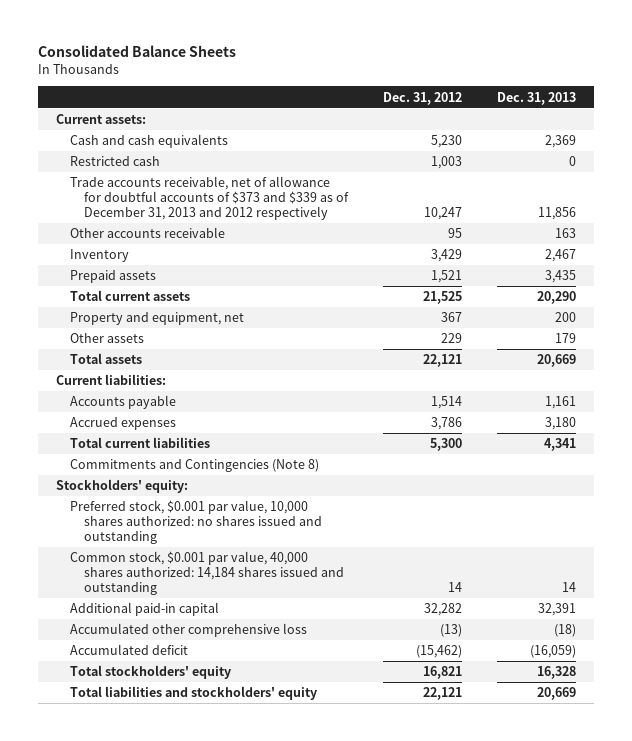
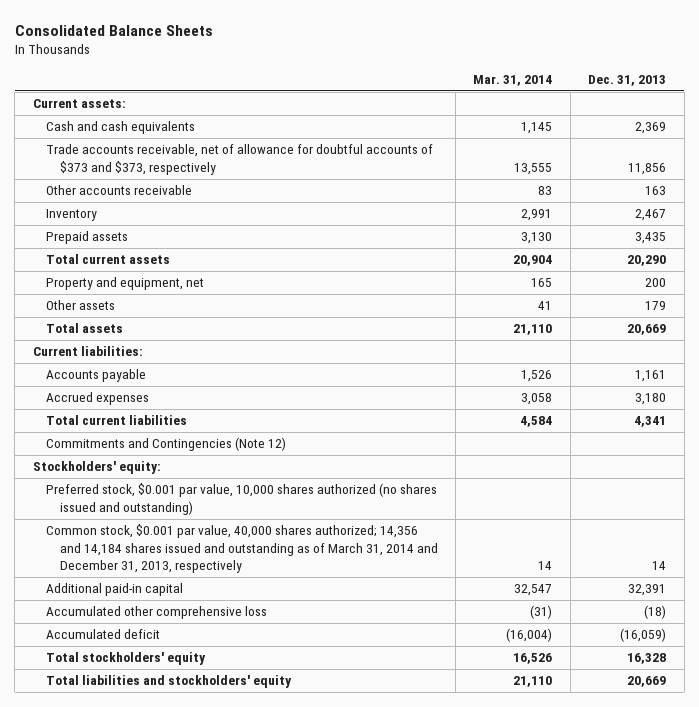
[383,91,463,105] Dec. 31, 2012 -> none
none -> [473,75,553,87] Mar. 31, 2014
[69,156,160,167] Restricted cash -> none
[69,176,349,220] Trade accounts receivable, net of allowance for doubtful accounts of $373 and $339 as of December 31, 2013 and 2012 respectively -> [46,144,434,175] Trade accounts receivable, net of allowance for doubtful accounts of $373 and $373, respectively
[69,459,319,473] Commitments and Contingencies (Note 8) -> [46,437,287,452] Commitments and Contingencies (Note 12)
[69,500,322,544] Preferred stock, $0.001 par value, 10,000 shares authorized: no shares issued and outstanding -> [46,483,438,515] Preferred stock, $0.001 par value, 10,000 shares authorized (no shares issued and outstanding)
[69,551,344,595] Common stock, $0.001 par value, 40,000 shares authorized: 14,184 shares issued and outstanding -> [46,524,438,574] Common stock, $0.001 par value, 40,000 shares authorized; 14,356 and 14,184 shares issued and outstanding as of March 31, 2014 and December 31, 2013, respectively

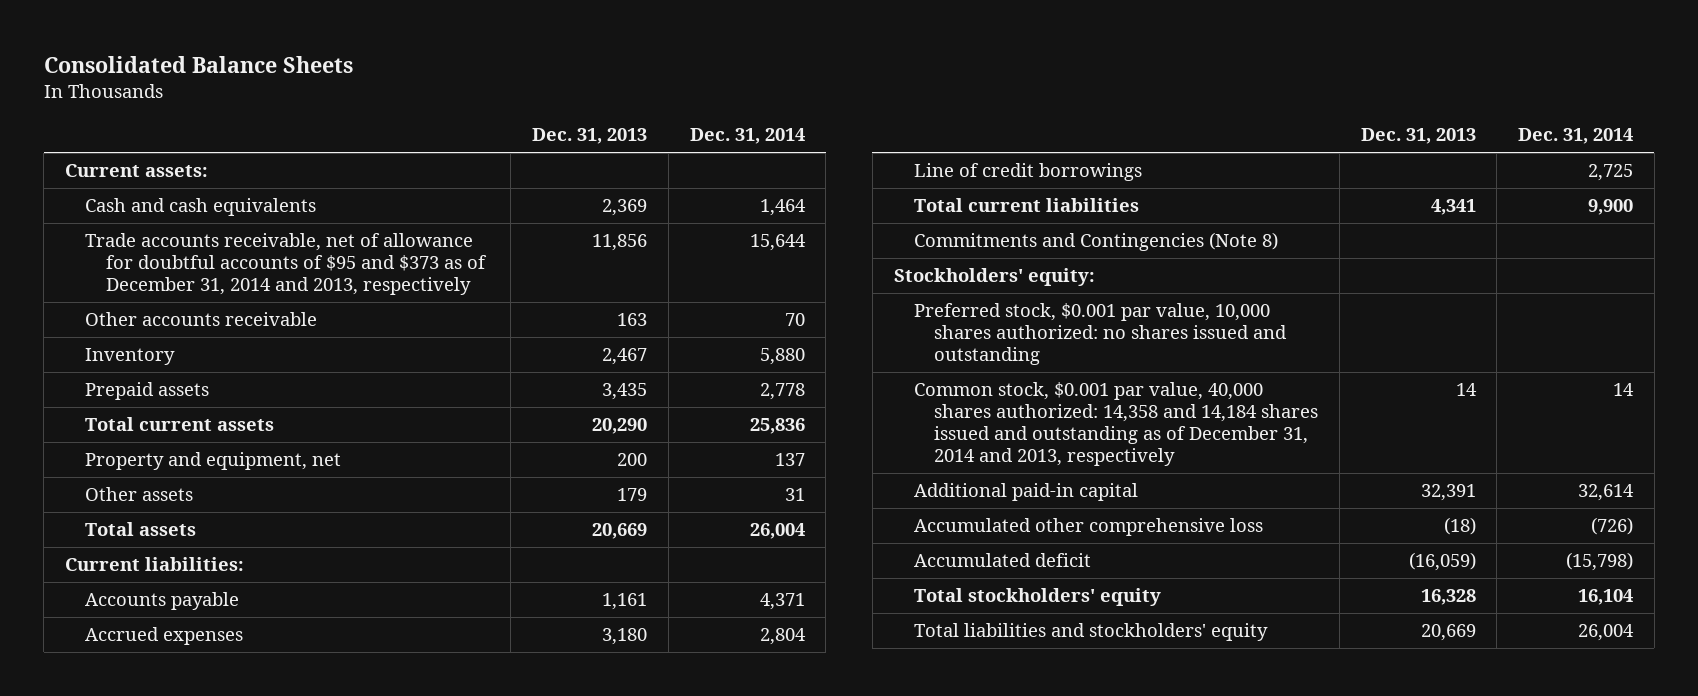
[473,75,553,87] Mar. 31, 2014 -> none
none -> [689,128,805,145] Dec. 31, 2014
[46,144,434,175] Trade accounts receivable, net of allowance for doubtful accounts of $373 and $373, respectively -> [85,233,487,296] Trade accounts receivable, net of allowance for doubtful accounts of $95 and $373 as of December 31, 2014 and 2013, respectively
none -> [913,163,1142,182] Line of credit borrowings
[46,437,287,452] Commitments and Contingencies (Note 12) -> [913,232,1278,252] Commitments and Contingencies (Note 8)
[46,483,438,515] Preferred stock, $0.001 par value, 10,000 shares authorized (no shares issued and outstanding) -> [913,303,1288,366] Preferred stock, $0.001 par value, 10,000 shares authorized: no shares issued and outstanding
[46,524,438,574] Common stock, $0.001 par value, 40,000 shares authorized; 14,356 and 14,184 shares issued and outstanding as of March 31, 2014 and December 31, 2013, respectively -> [913,382,1319,467] Common stock, $0.001 par value, 40,000 shares authorized: 14,358 and 14,184 shares issued and outstanding as of December 31, 2014 and 2013, respectively

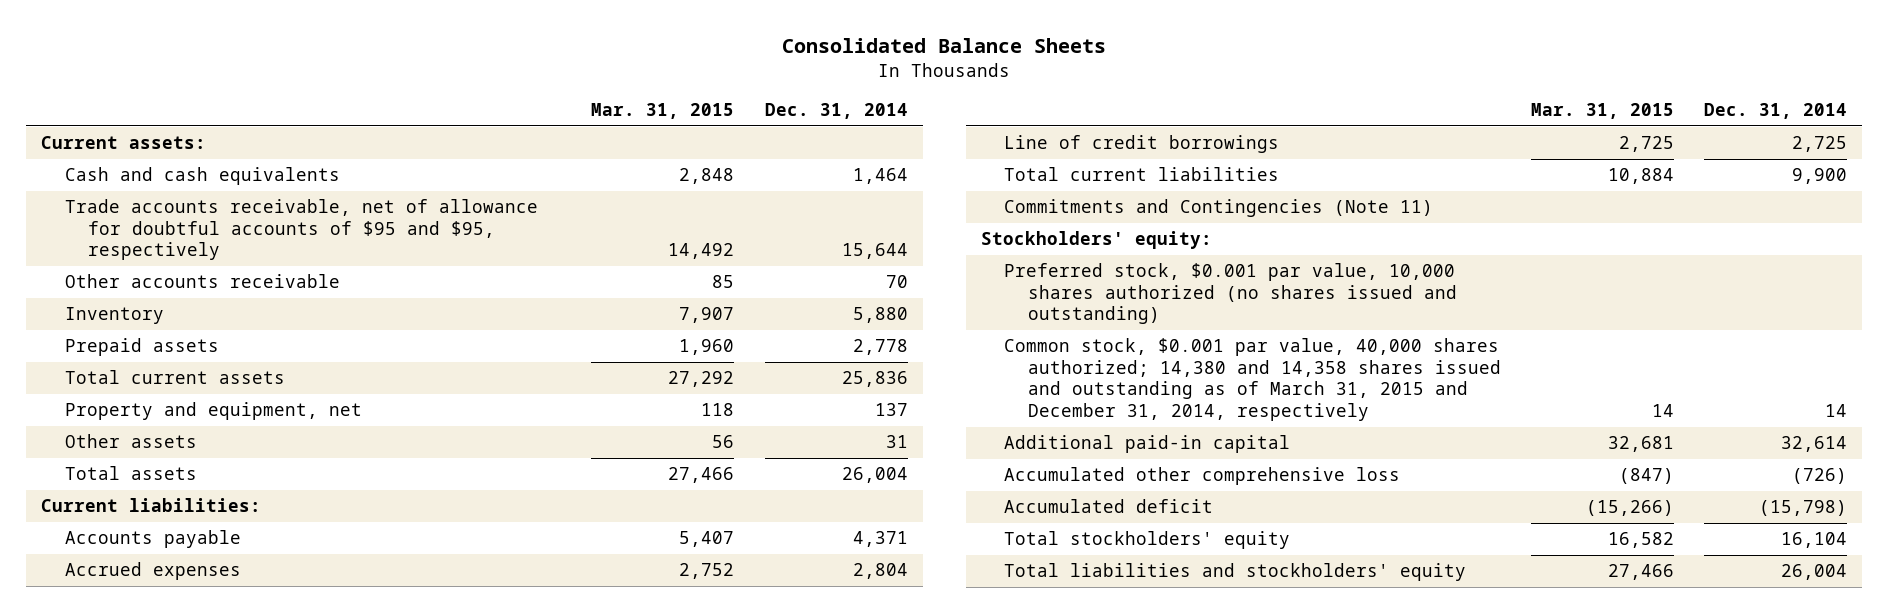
[532,128,648,145] Dec. 31, 2013 -> none
none -> [591,103,735,120] Mar. 31, 2015
[85,233,487,296] Trade accounts receivable, net of allowance for doubtful accounts of $95 and $373 as of December 31, 2014 and 2013, respectively -> [64,199,538,261] Trade accounts receivable, net of allowance for doubtful accounts of $95 and $95, respectively
[913,232,1278,252] Commitments and Contingencies (Note 8) -> [1004,199,1434,218] Commitments and Contingencies (Note 11)
[913,303,1288,366] Preferred stock, $0.001 par value, 10,000 shares authorized: no shares issued and outstanding -> [1004,263,1457,325] Preferred stock, $0.001 par value, 10,000 shares authorized (no shares issued and outstanding)
[913,382,1319,467] Common stock, $0.001 par value, 40,000 shares authorized: 14,358 and 14,184 shares issued and outstanding as of December 31, 2014 and 2013, respectively -> [1004,338,1501,422] Common stock, $0.001 par value, 40,000 shares authorized; 14,380 and 14,358 shares issued and outstanding as of March 31, 2015 and December 31, 2014, respectively

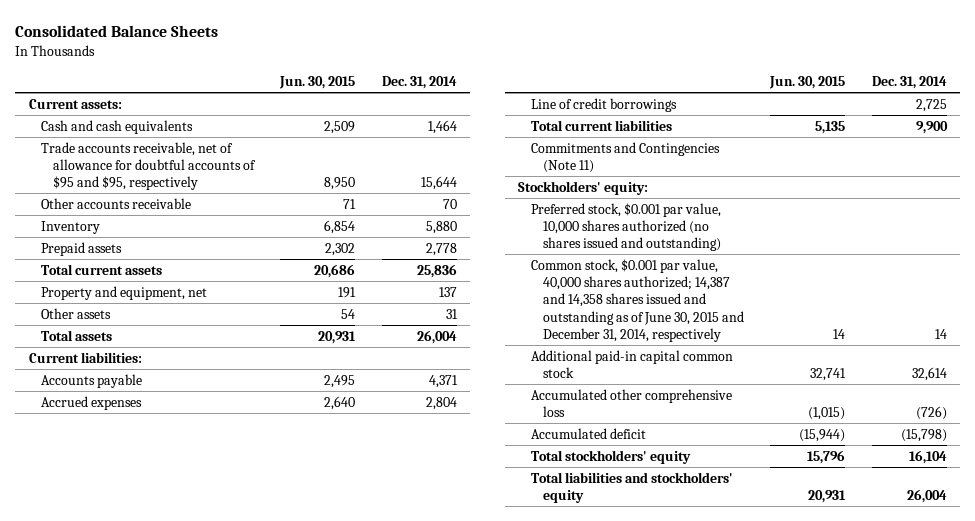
[591,103,735,120] Mar. 31, 2015 -> none
none -> [279,76,356,90] Jun. 30, 2015
[1004,338,1501,422] Common stock, $0.001 par value, 40,000 shares authorized; 14,380 and 14,358 shares issued and outstanding as of March 31, 2015 and December 31, 2014, respectively -> [530,258,744,343] Common stock, $0.001 par value, 40,000 shares authorized; 14,387 and 14,358 shares issued and outstanding as of June 30, 2015 and December 31, 2014, respectively
[1004,435,1291,454] Additional paid-in capital -> [530,349,733,378] Additional paid-in capital common stock

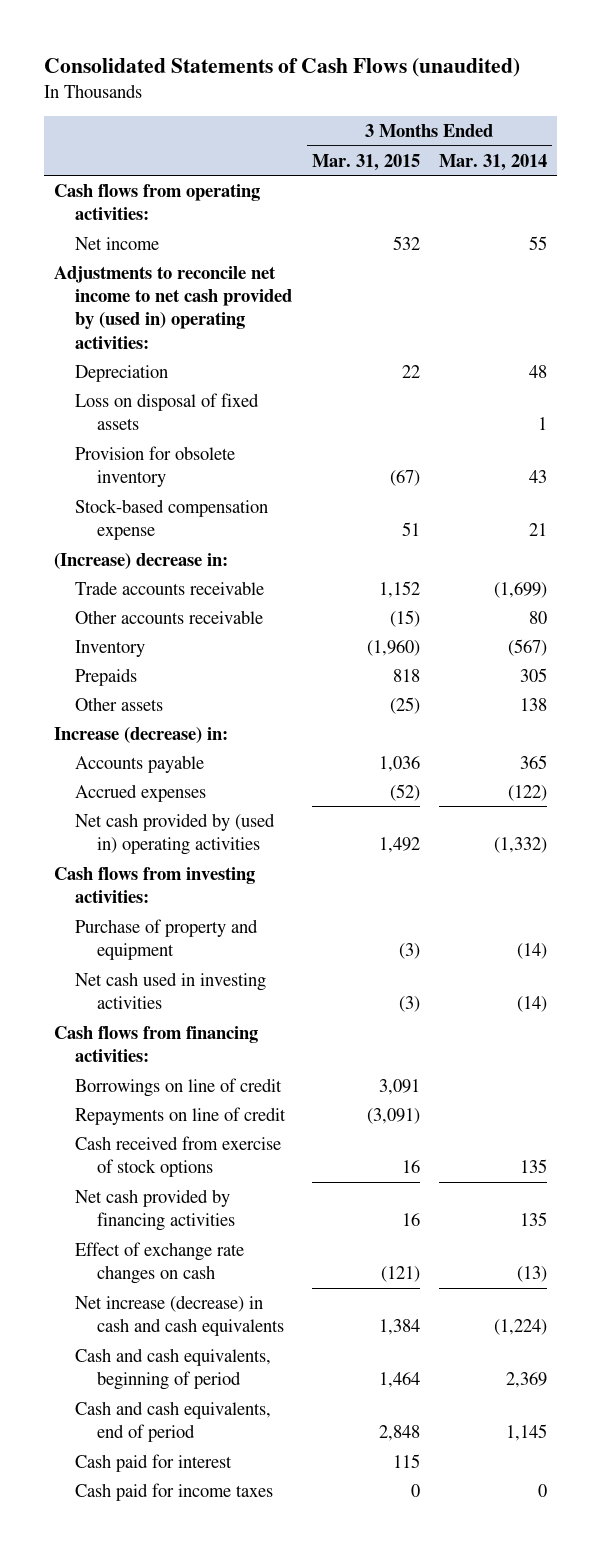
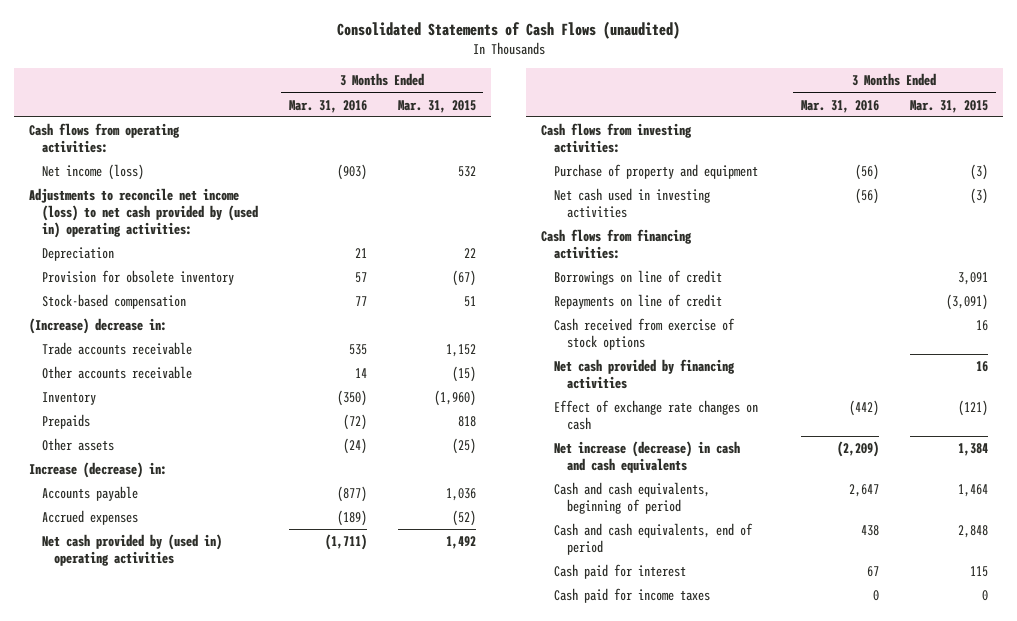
[438,153,547,171] Mar. 31, 2014 -> none
none -> [288,99,367,113] Mar. 31, 2016
[75,236,160,250] Net income -> [41,164,144,181] Net income (loss)
[53,265,293,349] Adjustments to reconcile net income to net cash provided by (used in) operating activities: -> [29,188,258,239] Adjustments to reconcile net income (loss) to net cash provided by (used in) operating activities:
[75,392,260,431] Loss on disposal of fixed assets -> none
[75,498,269,541] Stock-based compensation expense -> [41,294,186,310] Stock-based compensation

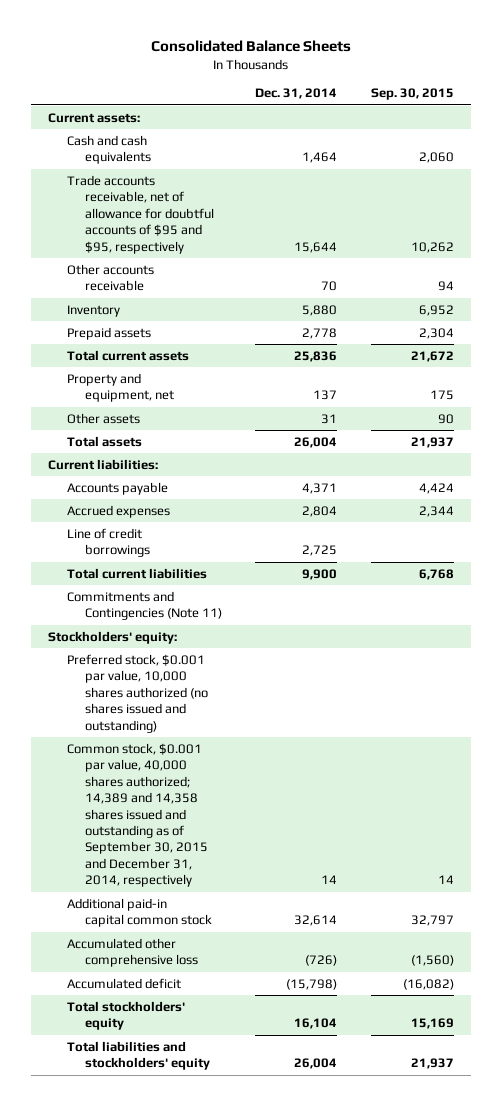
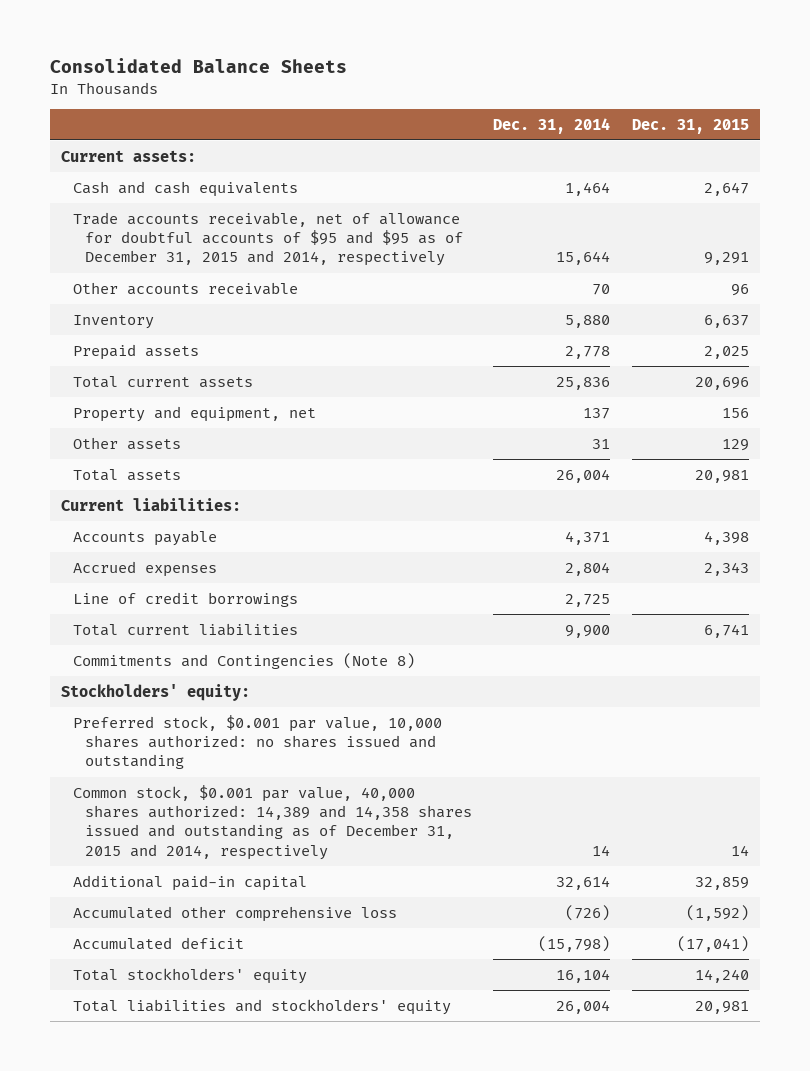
[371,88,455,101] Sep. 30, 2015 -> none
none -> [631,118,749,134] Dec. 31, 2015
[66,174,214,254] Trade accounts receivable, net of allowance for doubtful accounts of $95 and $95, respectively -> [72,211,464,267] Trade accounts receivable, net of allowance for doubtful accounts of $95 and $95 as of December 31, 2015 and 2014, respectively
[66,590,222,621] Commitments and Contingencies (Note 11) -> [72,652,415,669] Commitments and Contingencies (Note 8)
[66,653,208,733] Preferred stock, $0.001 par value, 10,000 shares authorized (no shares issued and outstanding) -> [72,714,442,770] Preferred stock, $0.001 par value, 10,000 shares authorized: no shares issued and outstanding
[66,742,208,888] Common stock, $0.001 par value, 40,000 shares authorized; 14,389 and 14,358 shares issued and outstanding as of September 30, 2015 and December 31, 2014, respectively -> [72,784,473,860] Common stock, $0.001 par value, 40,000 shares authorized: 14,389 and 14,358 shares issued and outstanding as of December 31, 2015 and 2014, respectively
[66,897,212,928] Additional paid-in capital common stock -> [72,874,307,891] Additional paid-in capital

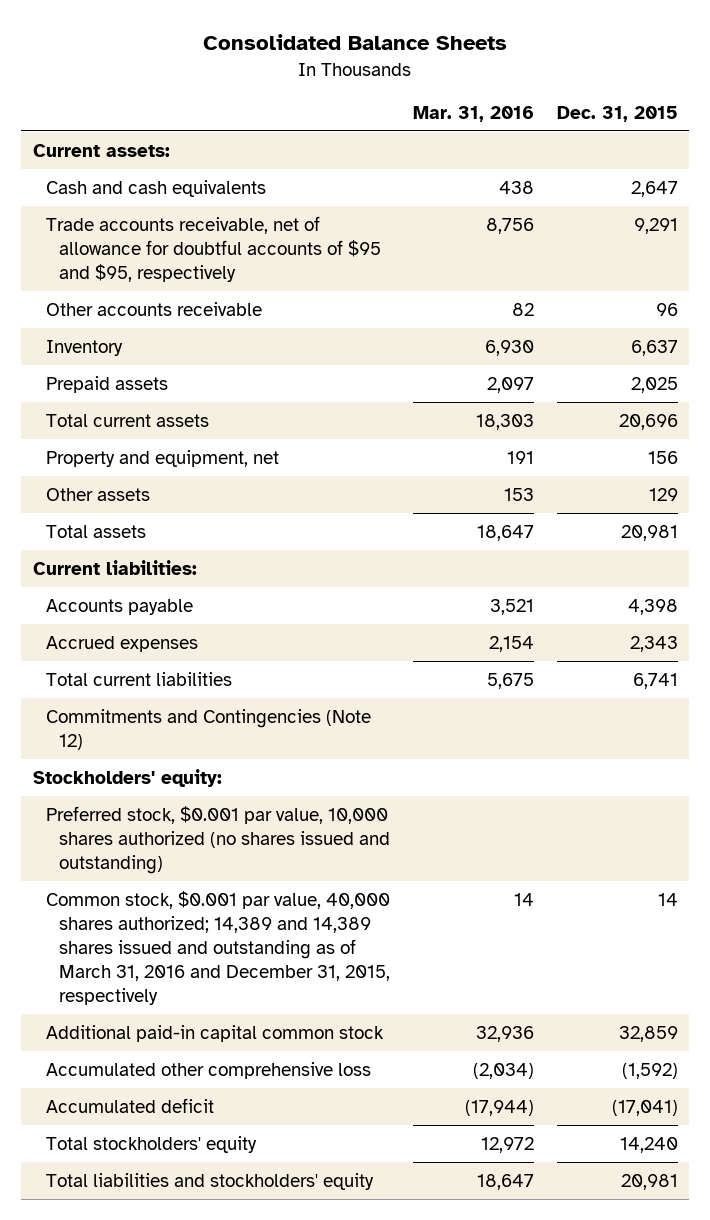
[493,117,611,134] Dec. 31, 2014 -> none
none -> [412,105,534,122] Mar. 31, 2016
[72,211,464,267] Trade accounts receivable, net of allowance for doubtful accounts of $95 and $95 as of December 31, 2015 and 2014, respectively -> [46,215,382,282] Trade accounts receivable, net of allowance for doubtful accounts of $95 and $95, respectively
[72,591,298,607] Line of credit borrowings -> none
[72,652,415,669] Commitments and Contingencies (Note 8) -> [46,708,372,750] Commitments and Contingencies (Note 12)
[72,714,442,770] Preferred stock, $0.001 par value, 10,000 shares authorized: no shares issued and outstanding -> [46,805,391,874] Preferred stock, $0.001 par value, 10,000 shares authorized (no shares issued and outstanding)
[72,784,473,860] Common stock, $0.001 par value, 40,000 shares authorized: 14,389 and 14,358 shares issued and outstanding as of December 31, 2015 and 2014, respectively -> [46,890,391,1006] Common stock, $0.001 par value, 40,000 shares authorized; 14,389 and 14,389 shares issued and outstanding as of March 31, 2016 and December 31, 2015, respectively
[72,874,307,891] Additional paid-in capital -> [46,1024,385,1042] Additional paid-in capital common stock

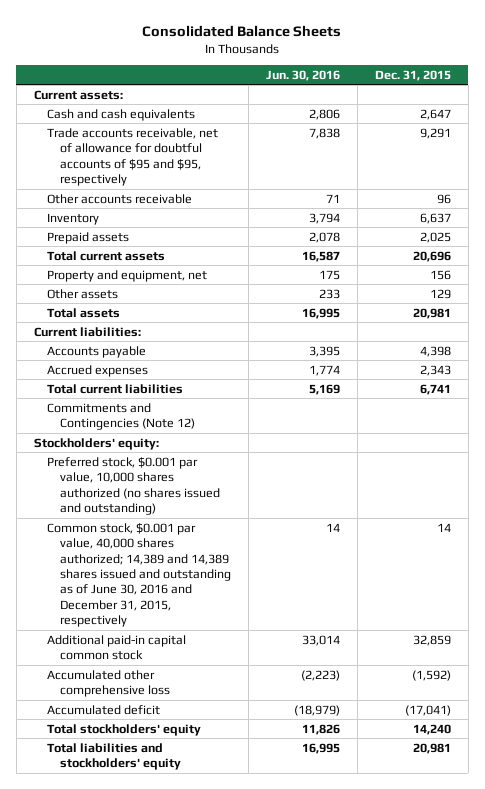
[412,105,534,122] Mar. 31, 2016 -> none
none -> [265,69,340,81] Jun. 30, 2016
[46,890,391,1006] Common stock, $0.001 par value, 40,000 shares authorized; 14,389 and 14,389 shares issued and outstanding as of March 31, 2016 and December 31, 2015, respectively -> [46,522,231,628] Common stock, $0.001 par value, 40,000 shares authorized; 14,389 and 14,389 shares issued and outstanding as of June 30, 2016 and December 31, 2015, respectively

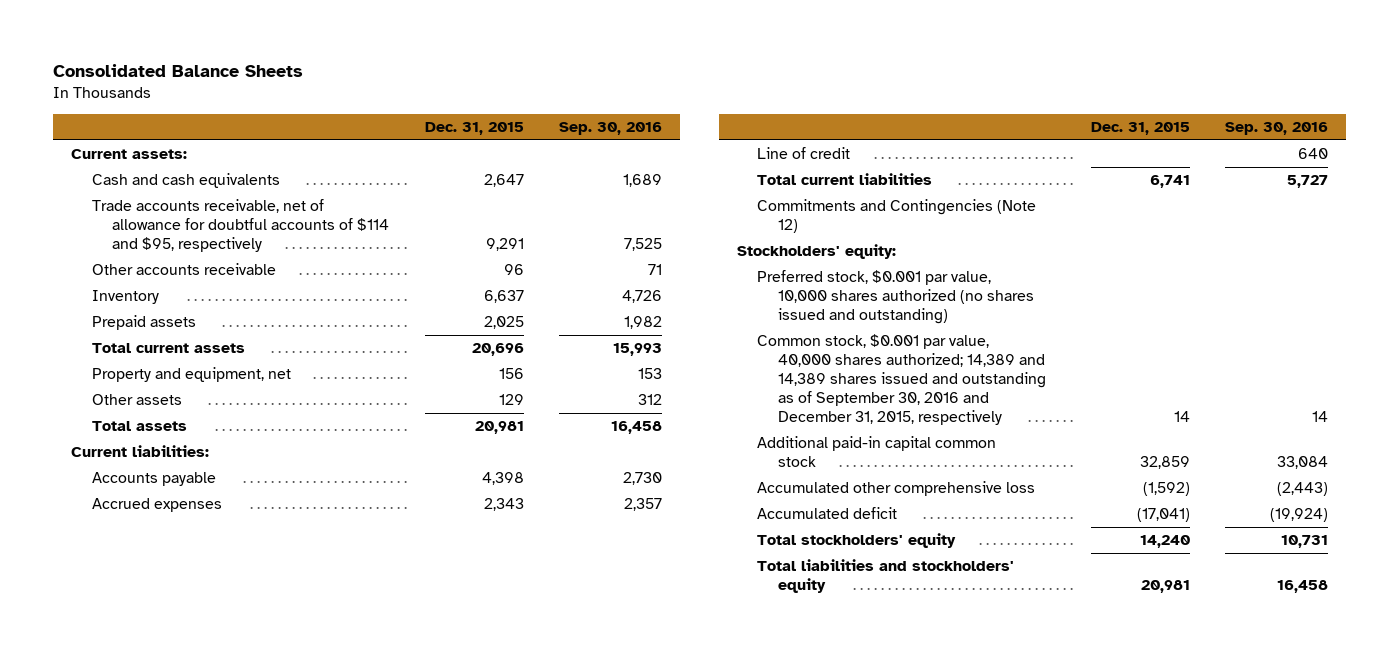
[265,69,340,81] Jun. 30, 2016 -> none
none -> [559,122,663,136] Sep. 30, 2016
[46,127,218,186] Trade accounts receivable, net of allowance for doubtful accounts of $95 and $95, respectively -> [91,199,390,253] Trade accounts receivable, net of allowance for doubtful accounts of $114 and $95, respectively
none -> [757,147,851,160] Line of credit
[46,522,231,628] Common stock, $0.001 par value, 40,000 shares authorized; 14,389 and 14,389 shares issued and outstanding as of June 30, 2016 and December 31, 2015, respectively -> [757,334,1047,426] Common stock, $0.001 par value, 40,000 shares authorized; 14,389 and 14,389 shares issued and outstanding as of September 30, 2016 and December 31, 2015, respectively

